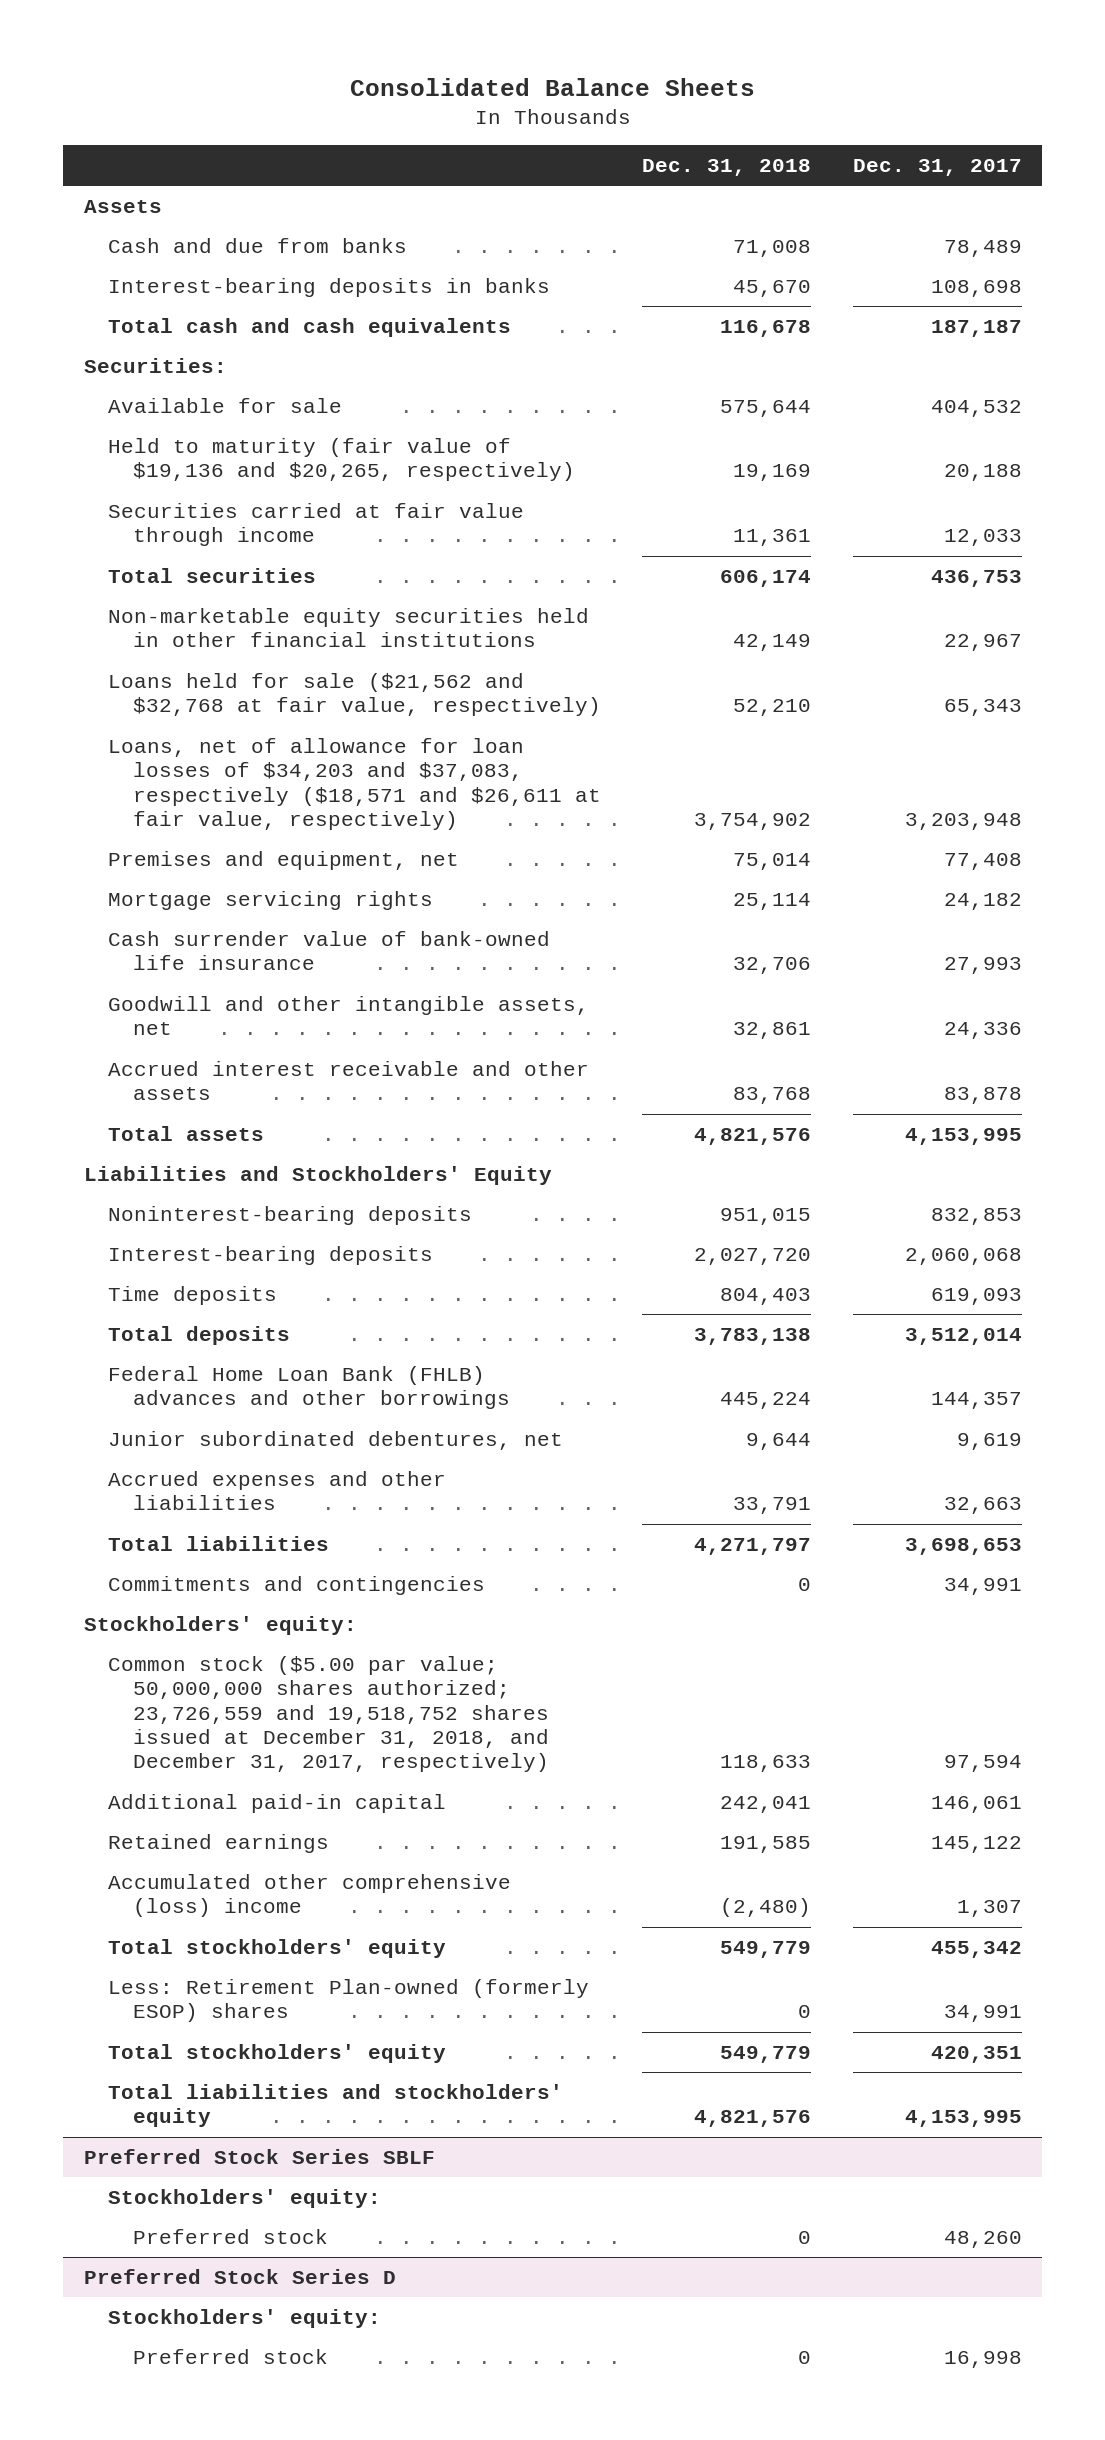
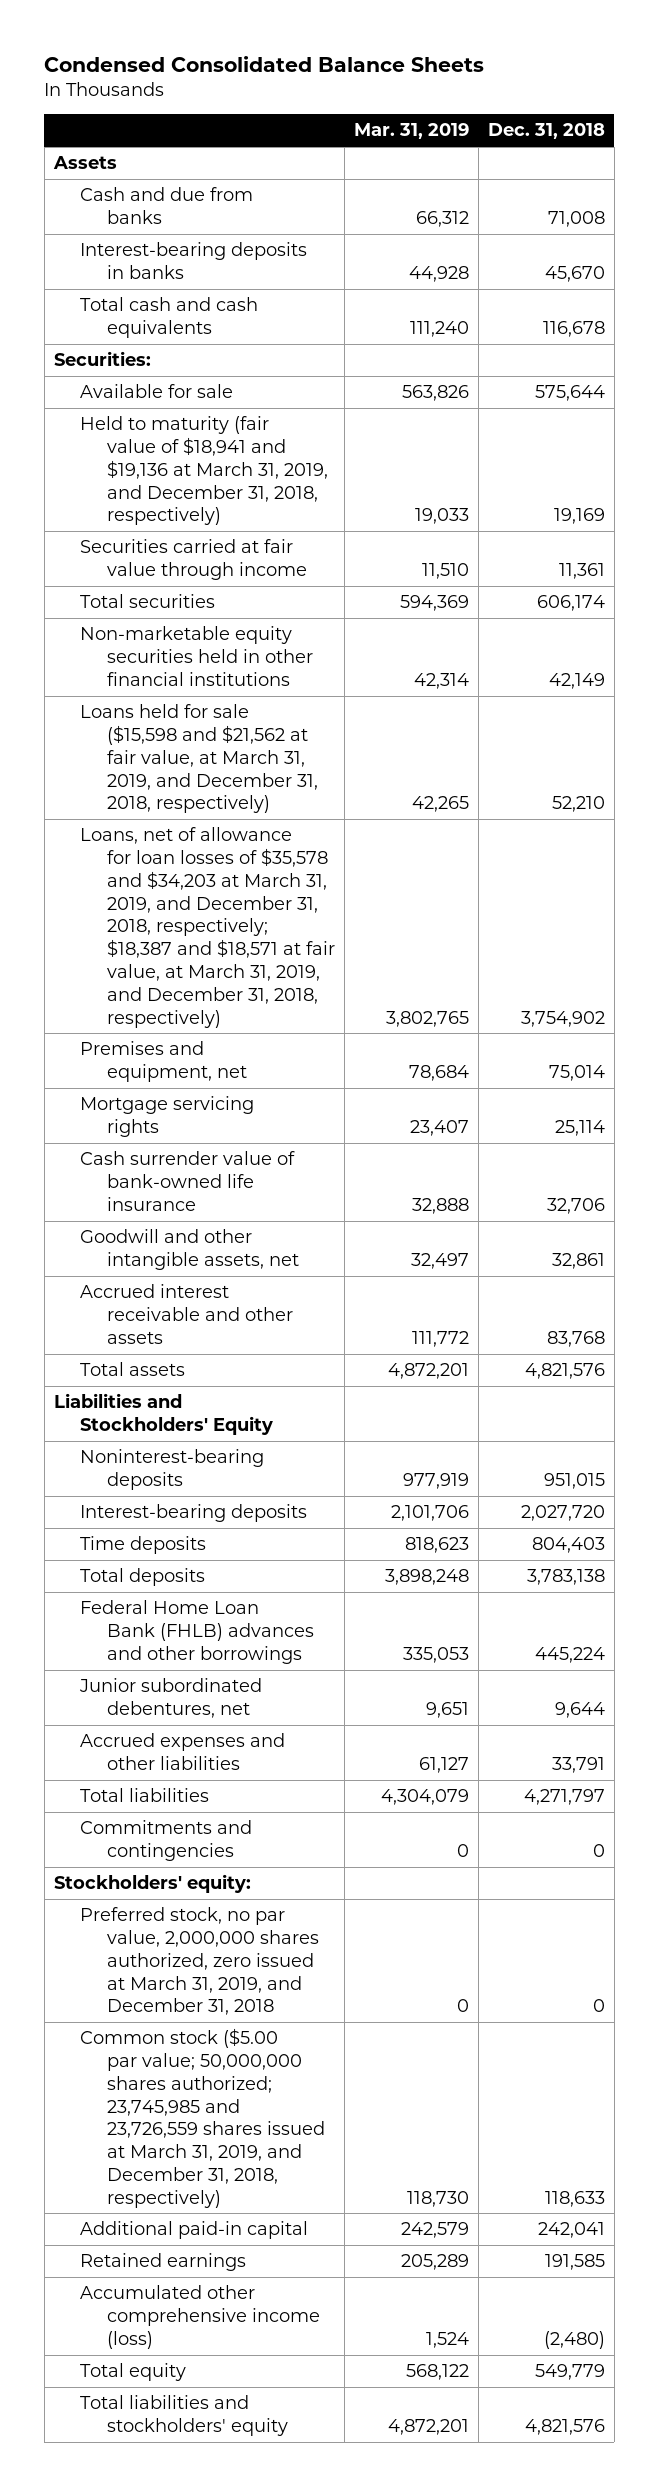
[349,77,755,96] Consolidated Balance Sheets -> [44,56,485,73] Condensed Consolidated Balance Sheets
[852,159,1022,177] Dec. 31, 2017 -> none
none -> [353,123,469,140] Mar. 31, 2019
[108,438,575,482] Held to maturity (fair value of $19,136 and $20,265, respectively) -> [80,416,328,526] Held to maturity (fair value of $18,941 and $19,136 at March 31, 2019, and December 31, 2018, respectively)
[108,673,601,717] Loans held for sale ($21,562 and $32,768 at fair value, respectively) -> [80,704,318,814] Loans held for sale ($15,598 and $21,562 at fair value, at March 31, 2019, and December 31, 2018, respectively)
[108,738,601,831] Loans, net of allowance for loan losses of $34,203 and $37,083, respectively ($18,571 and $26,611 at fair value, respectively) -> [80,827,335,1028] Loans, net of allowance for loan losses of $35,578 and $34,203 at March 31, 2019, and December 31, 2018, respectively; $18,387 and $18,571 at fair value, at March 31, 2019, and December 31, 2018, respectively)
none -> [80,1907,319,2016] Preferred stock, no par value, 2,000,000 shares authorized, zero issued at March 31, 2019, and December 31, 2018
[108,1656,549,1773] Common stock ($5.00 par value; 50,000,000 shares authorized; 23,726,559 and 19,518,752 shares issued at December 31, 2018, and December 31, 2017, respectively) -> [80,2028,325,2208] Common stock ($5.00 par value; 50,000,000 shares authorized; 23,745,985 and 23,726,559 shares issued at March 31, 2019, and December 31, 2018, respectively)
[108,1939,447,1959] Total stockholders' equity -> none
[108,1979,590,2023] Less: Retirement Plan-owned (formerly ESOP) shares -> none
[108,1874,512,1918] Accumulated other comprehensive (loss) income -> [80,2285,320,2349] Accumulated other comprehensive income (loss)
[108,2044,447,2064] Total stockholders' equity -> [80,2363,187,2382] Total equity
[83,2149,435,2165] Preferred Stock Series SBLF -> none
[108,2189,382,2209] Stockholders' equity: -> none
[132,2229,328,2245] Preferred stock -> none
[83,2269,396,2285] Preferred Stock Series D -> none
[108,2309,382,2329] Stockholders' equity: -> none
[132,2349,328,2365] Preferred stock -> none

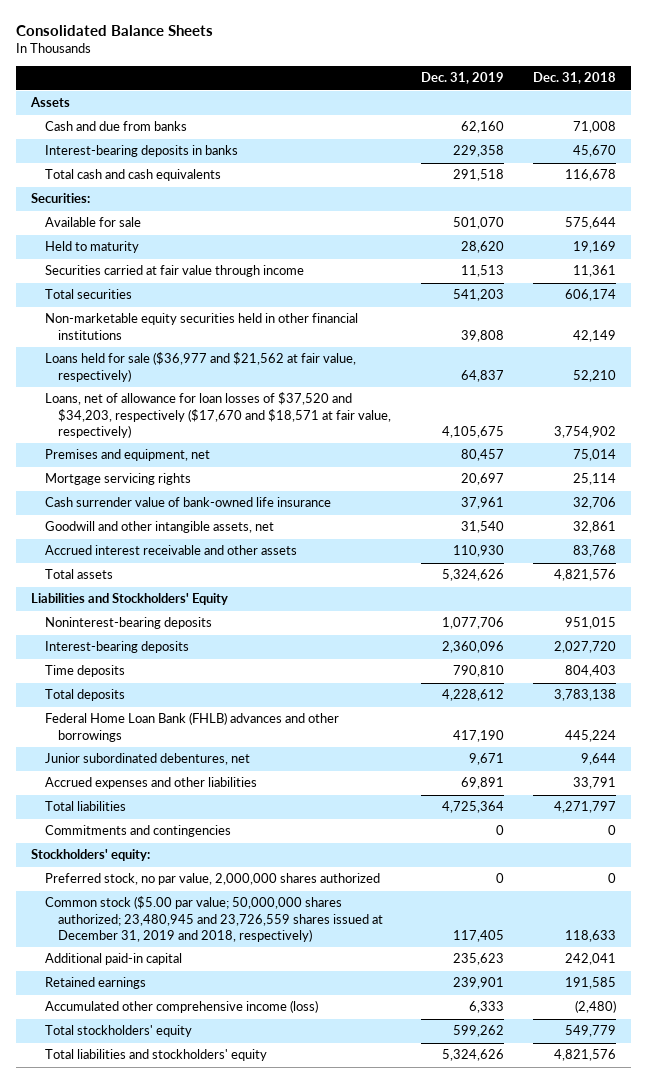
[44,56,485,73] Condensed Consolidated Balance Sheets -> [15,24,213,36] Consolidated Balance Sheets
[353,123,469,140] Mar. 31, 2019 -> none
none -> [420,72,504,85] Dec. 31, 2019
[80,416,328,526] Held to maturity (fair value of $18,941 and $19,136 at March 31, 2019, and December 31, 2018, respectively) -> [44,241,139,254] Held to maturity
[80,704,318,814] Loans held for sale ($15,598 and $21,562 at fair value, at March 31, 2019, and December 31, 2018, respectively) -> [44,352,356,382] Loans held for sale ($36,977 and $21,562 at fair value, respectively)
[80,827,335,1028] Loans, net of allowance for loan losses of $35,578 and $34,203 at March 31, 2019, and December 31, 2018, respectively; $18,387 and $18,571 at fair value, at March 31, 2019, and December 31, 2018, respectively) -> [44,392,392,439] Loans, net of allowance for loan losses of $37,520 and $34,203, respectively ($17,670 and $18,571 at fair value, respectively)
[80,1907,319,2016] Preferred stock, no par value, 2,000,000 shares authorized, zero issued at March 31, 2019, and December 31, 2018 -> [44,873,380,886] Preferred stock, no par value, 2,000,000 shares authorized
[80,2028,325,2208] Common stock ($5.00 par value; 50,000,000 shares authorized; 23,745,985 and 23,726,559 shares issued at March 31, 2019, and December 31, 2018, respectively) -> [44,896,384,943] Common stock ($5.00 par value; 50,000,000 shares authorized; 23,480,945 and 23,726,559 shares issued at December 31, 2019 and 2018, respectively)
[80,2363,187,2382] Total equity -> [44,1025,192,1038] Total stockholders' equity

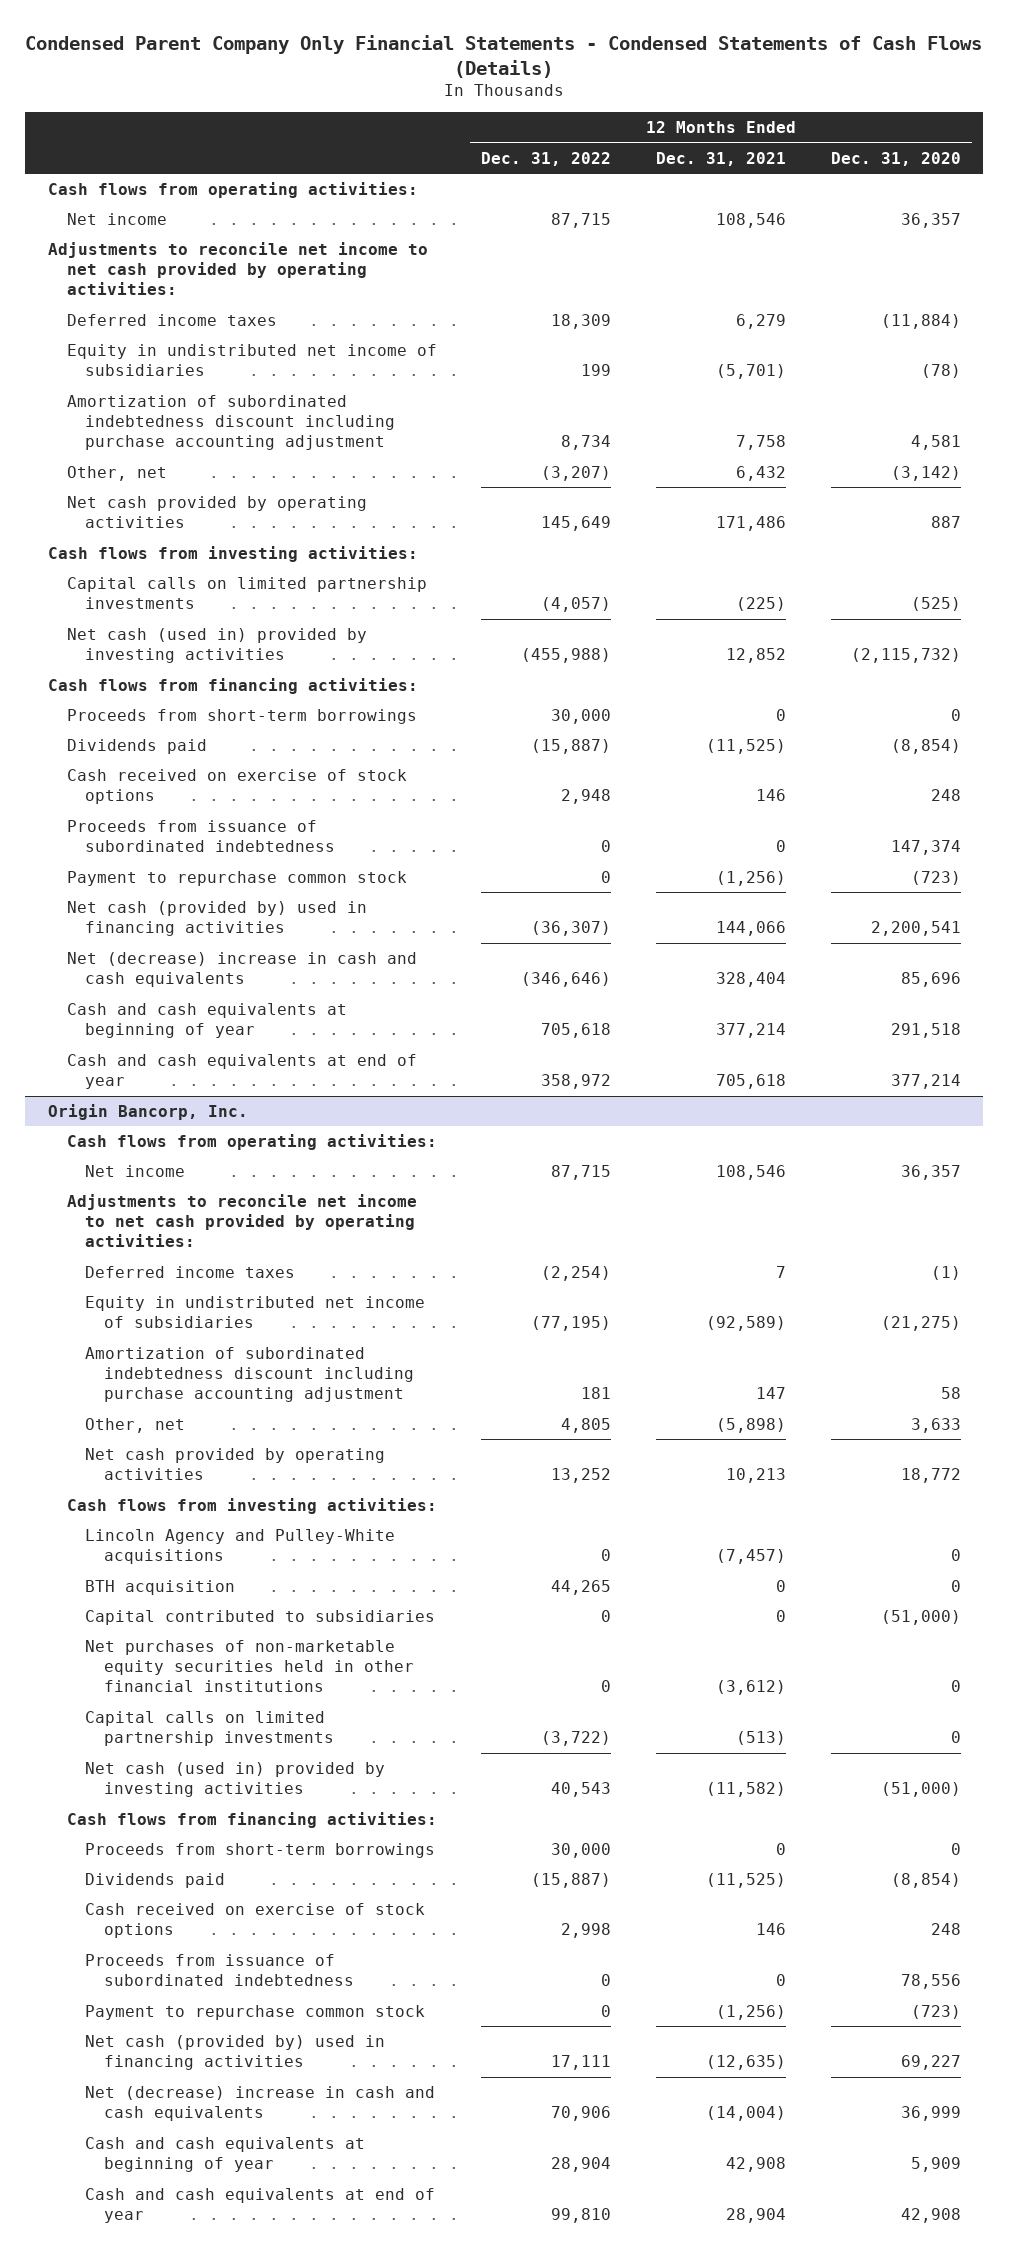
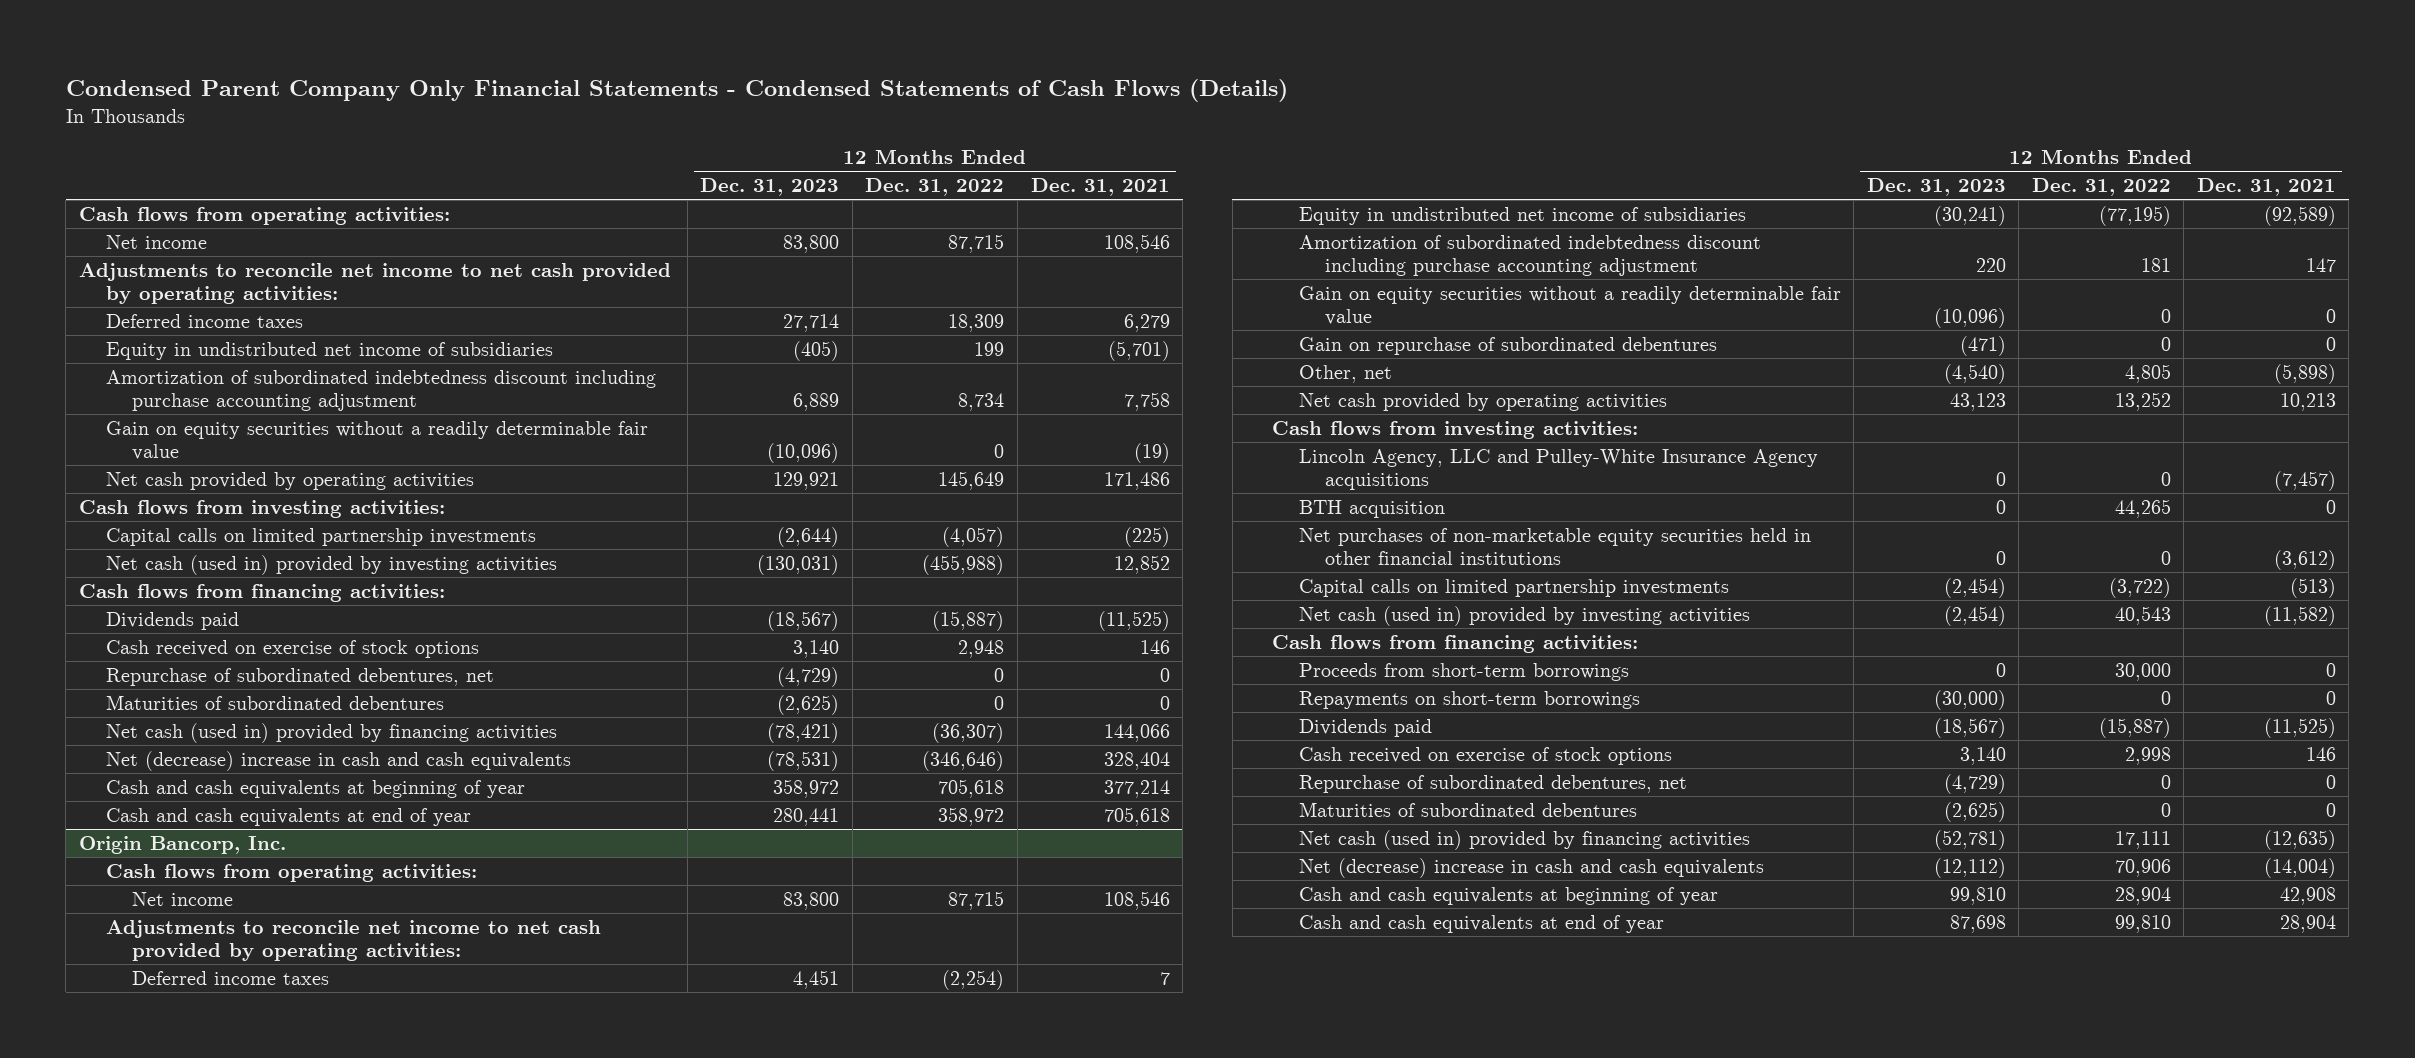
[831,151,962,166] Dec. 31, 2020 -> none
none -> [700,178,840,197] Dec. 31, 2023
[66,466,167,482] Other, net -> none
none -> [105,420,648,461] Gain on equity securities without a readily determinable fair value
[66,709,417,725] Proceeds from short-term borrowings -> none
[66,820,336,853] Proceeds from issuance of subordinated indebtedness -> none
[66,871,407,887] Payment to repurchase common stock -> none
none -> [105,667,494,686] Repurchase of subordinated debentures, net
none -> [105,694,444,710] Maturities of subordinated debentures
[66,901,367,937] Net cash (provided by) used in financing activities -> [105,722,557,743] Net cash (used in) provided by financing activities
none -> [1298,285,1841,326] Gain on equity securities without a readily determinable fair value
none -> [1298,336,1717,355] Gain on repurchase of subordinated debentures
[85,1529,396,1565] Lincoln Agency and Pulley-White acquisitions -> [1298,448,1818,491] Lincoln Agency, LLC and Pulley-White Insurance Agency acquisitions
[85,1610,436,1626] Capital contributed to subsidiaries -> none
none -> [1298,690,1640,709] Repayments on short-term borrowings
[85,1954,355,1987] Proceeds from issuance of subordinated indebtedness -> none
[85,2005,426,2021] Payment to repurchase common stock -> none
none -> [1298,774,1687,793] Repurchase of subordinated debentures, net
none -> [1298,801,1637,817] Maturities of subordinated debentures
[85,2035,386,2071] Net cash (provided by) used in financing activities -> [1298,829,1750,850] Net cash (used in) provided by financing activities

